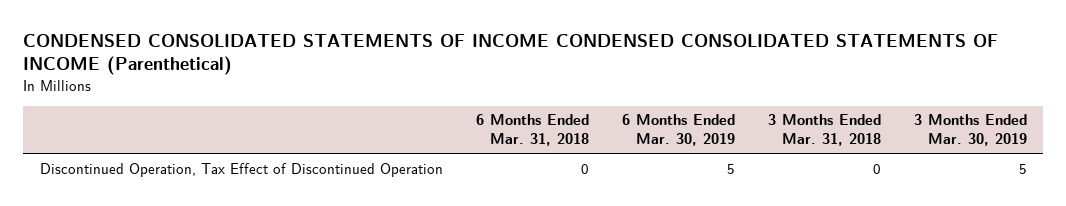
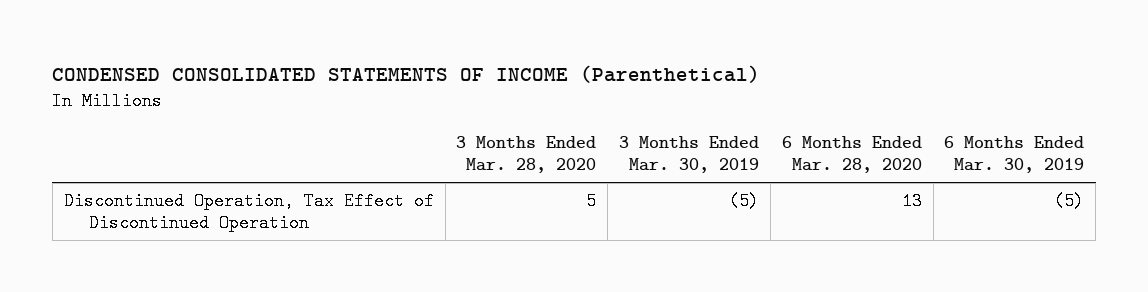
[23,33,999,76] CONDENSED CONSOLIDATED STATEMENTS OF INCOME CONDENSED CONSOLIDATED STATEMENTS OF INCOME (Parenthetical) -> [52,65,761,84] CONDENSED CONSOLIDATED STATEMENTS OF INCOME (Parenthetical)
[475,114,589,147] 6 Months Ended Mar. 31, 2018 -> none
[767,114,881,147] 3 Months Ended Mar. 31, 2018 -> none
none -> [456,136,597,174] 3 Months Ended Mar. 28, 2020
none -> [781,136,922,174] 6 Months Ended Mar. 28, 2020
[726,163,735,174] 5 -> [1054,192,1085,211] (5)
[1018,163,1027,174] 5 -> [729,192,760,211] (5)

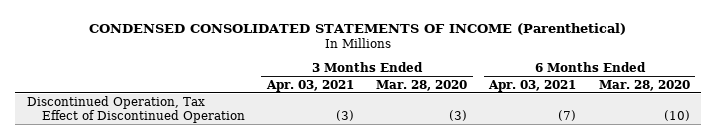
[619,136,760,174] 3 Months Ended Mar. 30, 2019 -> none
[944,136,1085,174] 6 Months Ended Mar. 30, 2019 -> none
none -> [265,79,354,92] Apr. 03, 2021
none -> [488,79,577,92] Apr. 03, 2021
[586,192,597,211] 5 -> [449,109,468,121] (3)
[901,192,922,211] 13 -> [663,109,690,121] (10)

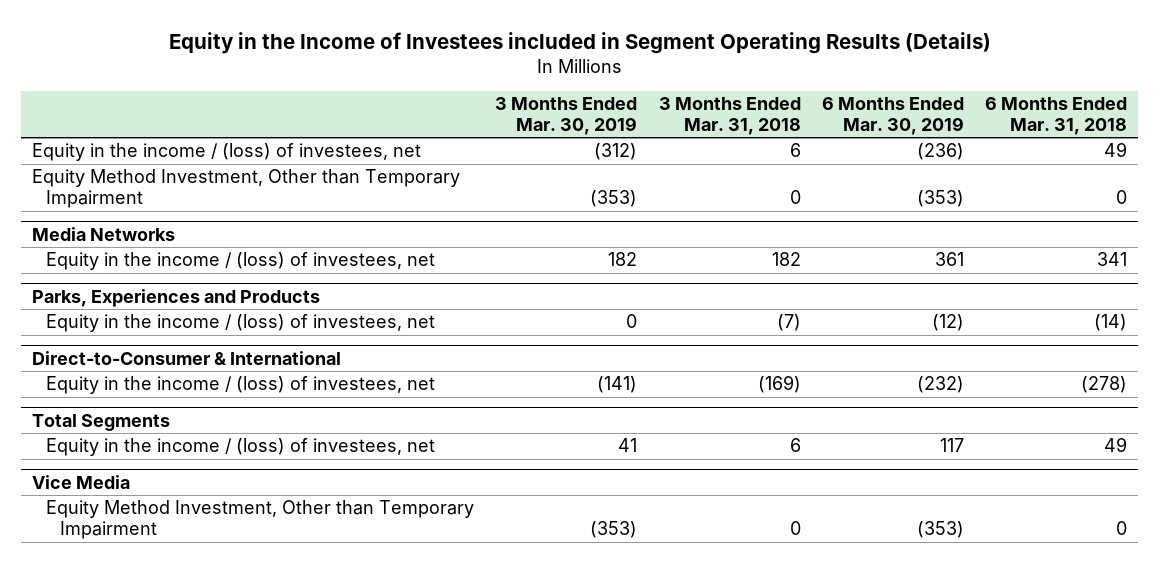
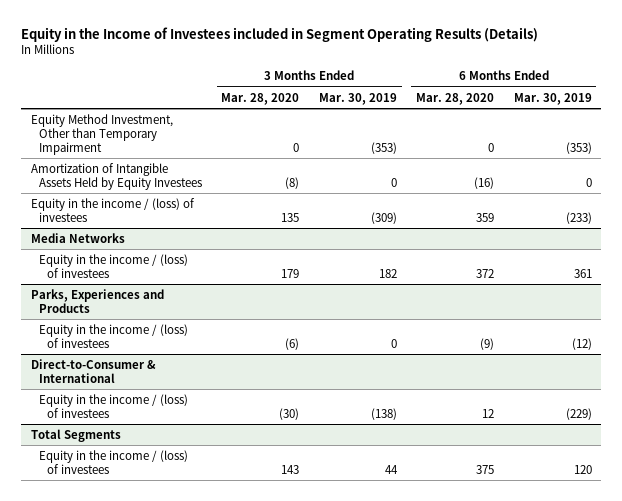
[658,97,801,135] 3 Months Ended Mar. 31, 2018 -> none
[985,97,1128,135] 6 Months Ended Mar. 31, 2018 -> none
none -> [221,92,300,105] Mar. 28, 2020
none -> [416,92,495,105] Mar. 28, 2020
[31,143,421,162] Equity in the income / (loss) of investees, net -> none
none -> [30,162,203,190] Amortization of Intangible Assets Held by Equity Investees
none -> [30,197,195,222] Equity in the income / (loss) of investees
[46,252,436,271] Equity in the income / (loss) of investees, net -> [39,253,189,278] Equity in the income / (loss) of investees
[46,314,436,333] Equity in the income / (loss) of investees, net -> [39,323,189,348] Equity in the income / (loss) of investees
[46,376,436,395] Equity in the income / (loss) of investees, net -> [39,393,189,418] Equity in the income / (loss) of investees
[597,376,638,394] (141) -> [370,407,397,420] (138)
[917,376,965,394] (232) -> [565,407,592,420] (229)
[31,474,130,489] Vice Media -> none
[46,500,475,540] Equity Method Investment, Other than Temporary Impairment -> none
[46,438,436,457] Equity in the income / (loss) of investees, net -> [39,449,189,474] Equity in the income / (loss) of investees
[618,438,638,453] 41 -> [384,464,398,474] 44
[940,438,965,453] 117 -> [573,464,592,474] 120

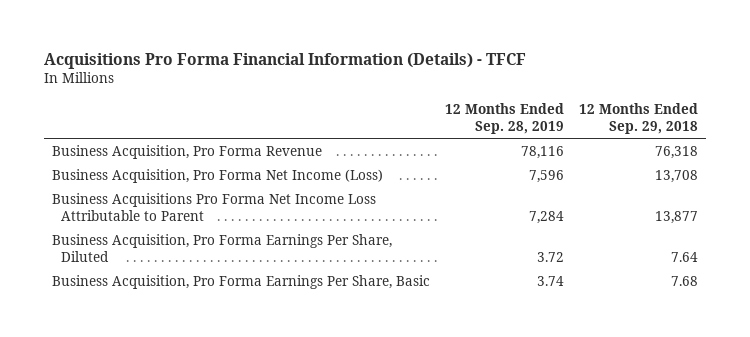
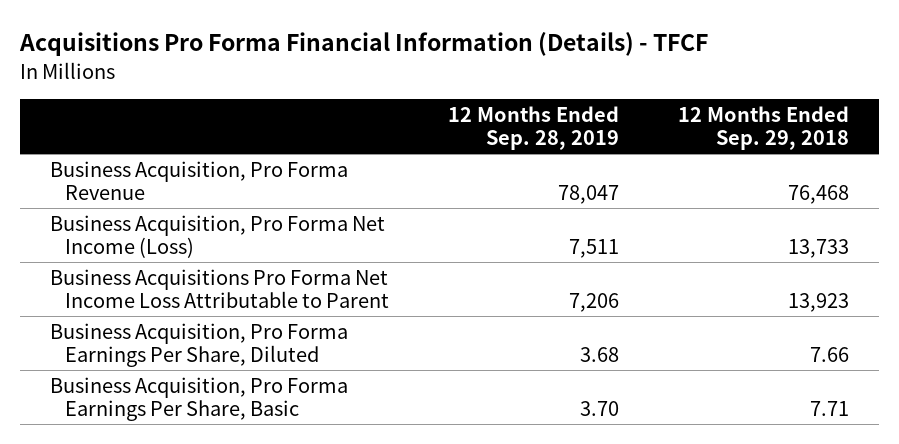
[520,146,564,160] 78,116 -> [558,185,620,205] 78,047
[655,146,699,160] 76,318 -> [788,185,850,205] 76,468
[528,170,564,184] 7,596 -> [569,239,620,259] 7,511
[655,170,699,184] 13,708 -> [788,239,850,259] 13,733
[528,210,564,224] 7,284 -> [569,293,620,313] 7,206
[655,210,699,224] 13,877 -> [788,293,850,313] 13,923
[536,251,564,262] 3.72 -> [580,347,620,363] 3.68
[671,251,699,262] 7.64 -> [810,347,850,363] 7.66
[536,276,564,287] 3.74 -> [580,401,620,417] 3.70
[671,276,699,287] 7.68 -> [810,401,850,417] 7.71

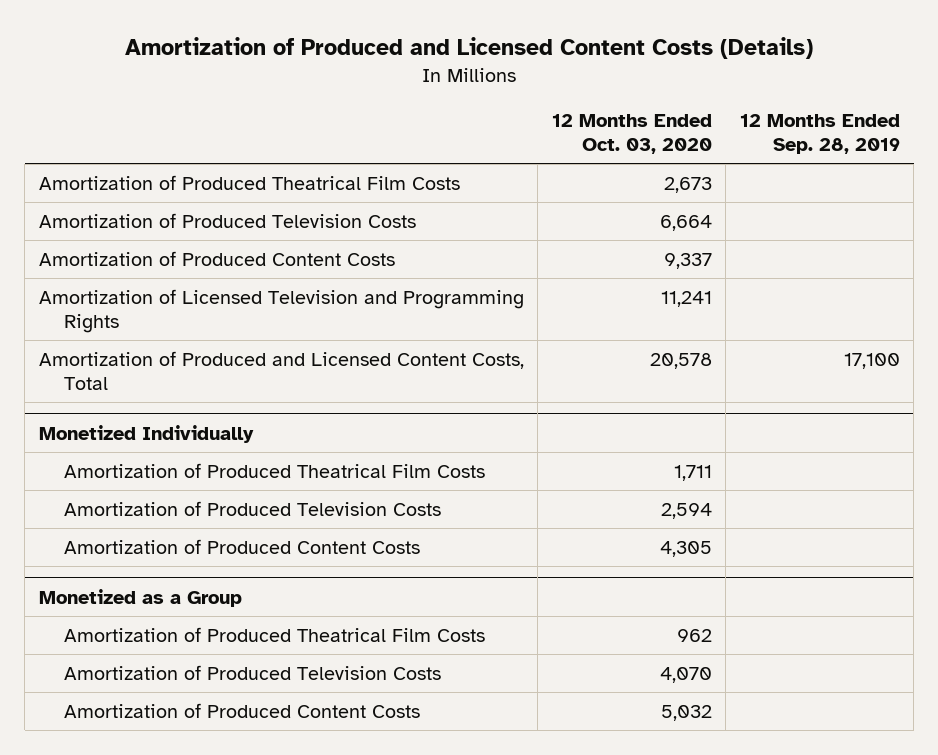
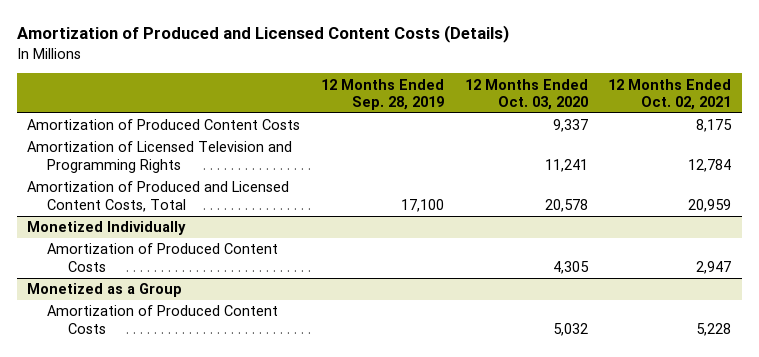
none -> [608,78,732,110] 12 Months Ended Oct. 02, 2021
[38,174,460,190] Amortization of Produced Theatrical Film Costs -> none
[38,212,416,228] Amortization of Produced Television Costs -> none
[63,462,485,478] Amortization of Produced Theatrical Film Costs -> none
[63,500,441,516] Amortization of Produced Television Costs -> none
[63,626,485,642] Amortization of Produced Theatrical Film Costs -> none
[63,664,441,680] Amortization of Produced Television Costs -> none

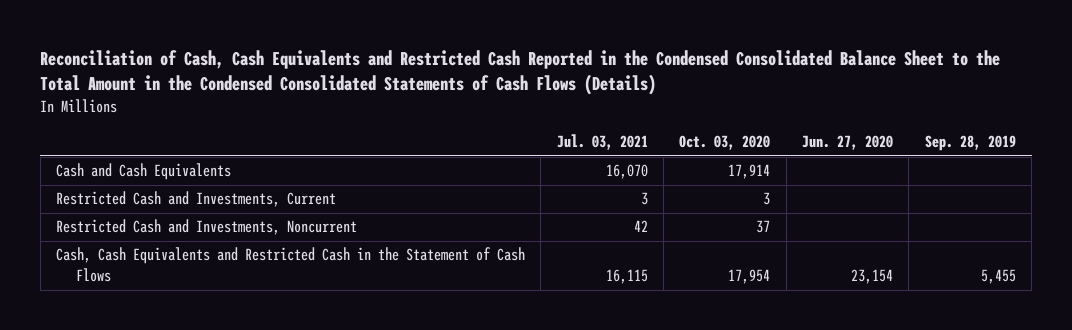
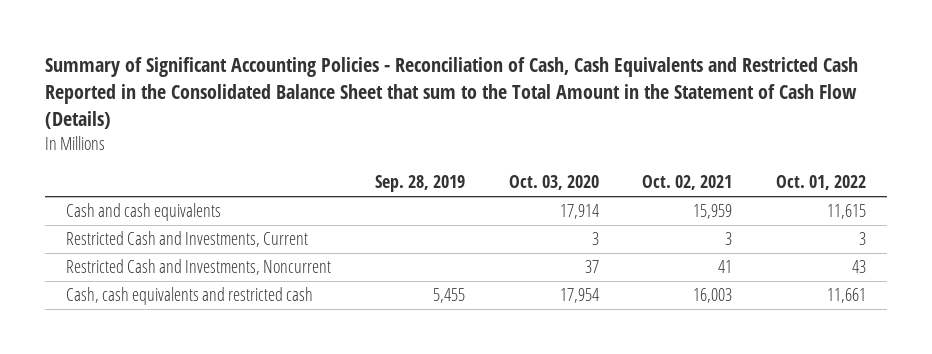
[40,50,1001,96] Reconciliation of Cash, Cash Equivalents and Restricted Cash Reported in the Condensed Consolidated Balance Sheet to the Total Amount in the Condensed Consolidated Statements of Cash Flows (Details) -> [44,56,858,130] Summary of Significant Accounting Policies - Reconciliation of Cash, Cash Equivalents and Restricted Cash Reported in the Consolidated Balance Sheet that sum to the Total Amount in the Statement of Cash Flow (Details)
[556,134,648,151] Jul. 03, 2021 -> none
[802,135,894,151] Jun. 27, 2020 -> none
none -> [642,175,733,191] Oct. 02, 2021
none -> [775,175,866,191] Oct. 01, 2022
[56,163,232,181] Cash and Cash Equivalents -> [66,203,222,222] Cash and cash equivalents
[56,247,526,283] Cash, Cash Equivalents and Restricted Cash in the Statement of Cash Flows -> [66,287,314,306] Cash, cash equivalents and restricted cash

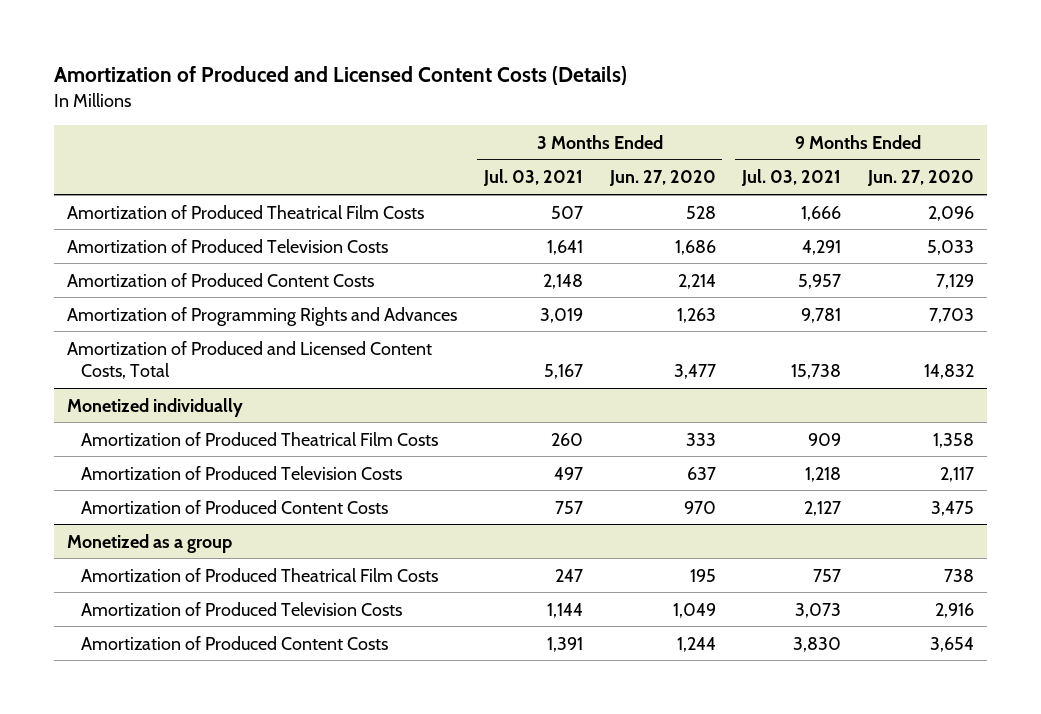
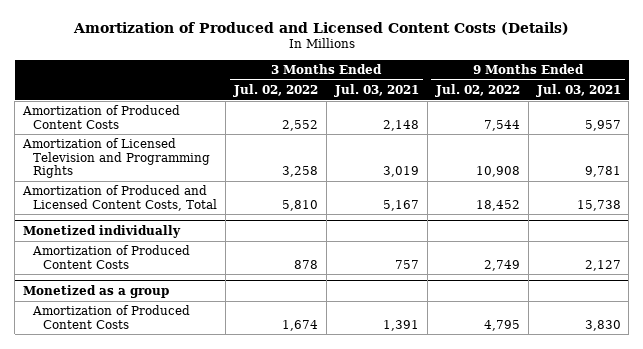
[608,170,716,187] Jun. 27, 2020 -> none
[866,170,974,187] Jun. 27, 2020 -> none
none -> [233,83,319,97] Jul. 02, 2022
none -> [434,83,520,97] Jul. 02, 2022
[67,204,425,219] Amortization of Produced Theatrical Film Costs -> none
[67,238,389,253] Amortization of Produced Television Costs -> none
[67,306,458,326] Amortization of Programming Rights and Advances -> [21,138,211,179] Amortization of Licensed Television and Programming Rights
[80,431,438,446] Amortization of Produced Theatrical Film Costs -> none
[80,465,402,480] Amortization of Produced Television Costs -> none
[80,567,438,582] Amortization of Produced Theatrical Film Costs -> none
[80,601,402,616] Amortization of Produced Television Costs -> none

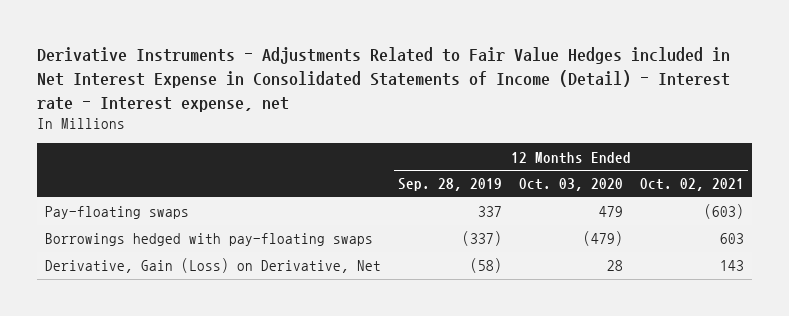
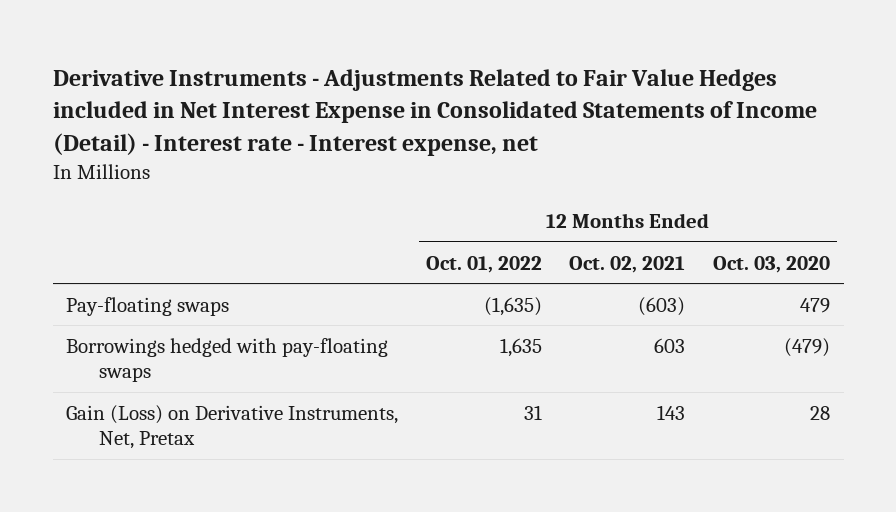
[398,178,503,192] Sep. 28, 2019 -> none
none -> [425,255,542,273] Oct. 01, 2022
[45,258,382,274] Derivative, Gain (Loss) on Derivative, Net -> [66,404,399,450] Gain (Loss) on Derivative Instruments, Net, Pretax

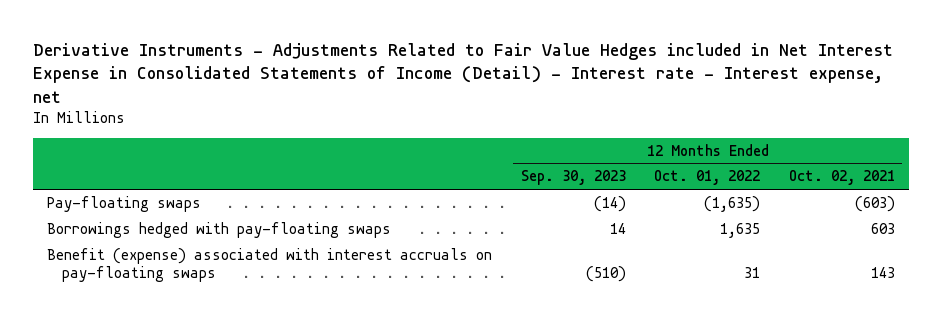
[712,255,830,273] Oct. 03, 2020 -> none
none -> [520,170,626,186] Sep. 30, 2023
[66,404,399,450] Gain (Loss) on Derivative Instruments, Net, Pretax -> [46,247,492,282] Benefit (expense) associated with interest accruals on pay-floating swaps

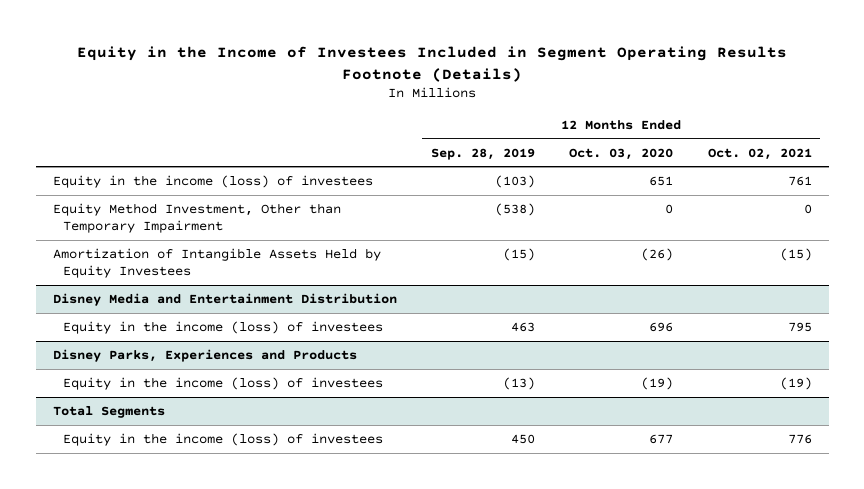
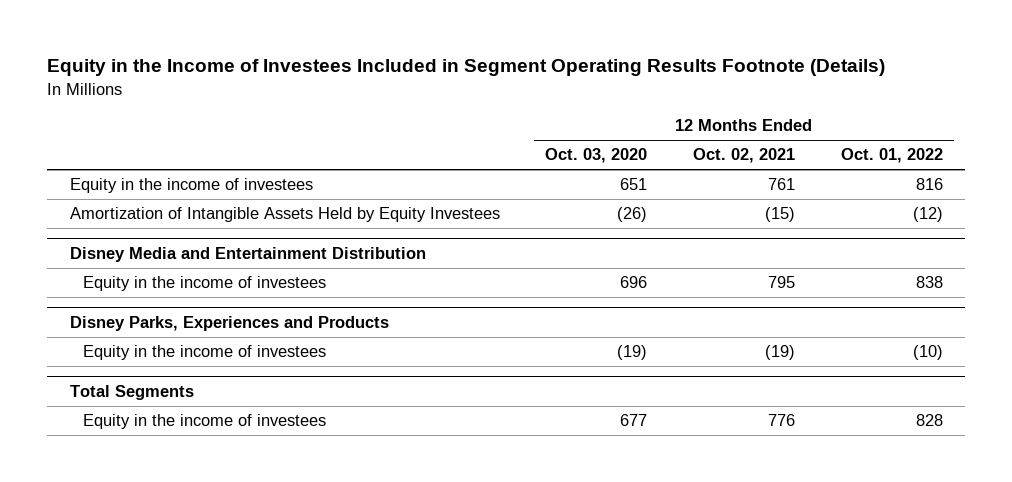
[431,147,536,160] Sep. 28, 2019 -> none
none -> [840,148,943,164] Oct. 01, 2022
[52,202,341,233] Equity Method Investment, Other than Temporary Impairment -> none
[52,174,373,188] Equity in the income (loss) of investees -> [69,178,313,194] Equity in the income of investees
[63,320,384,334] Equity in the income (loss) of investees -> [83,276,327,292] Equity in the income of investees
[63,376,384,390] Equity in the income (loss) of investees -> [83,345,327,361] Equity in the income of investees
[63,432,384,446] Equity in the income (loss) of investees -> [83,414,327,430] Equity in the income of investees

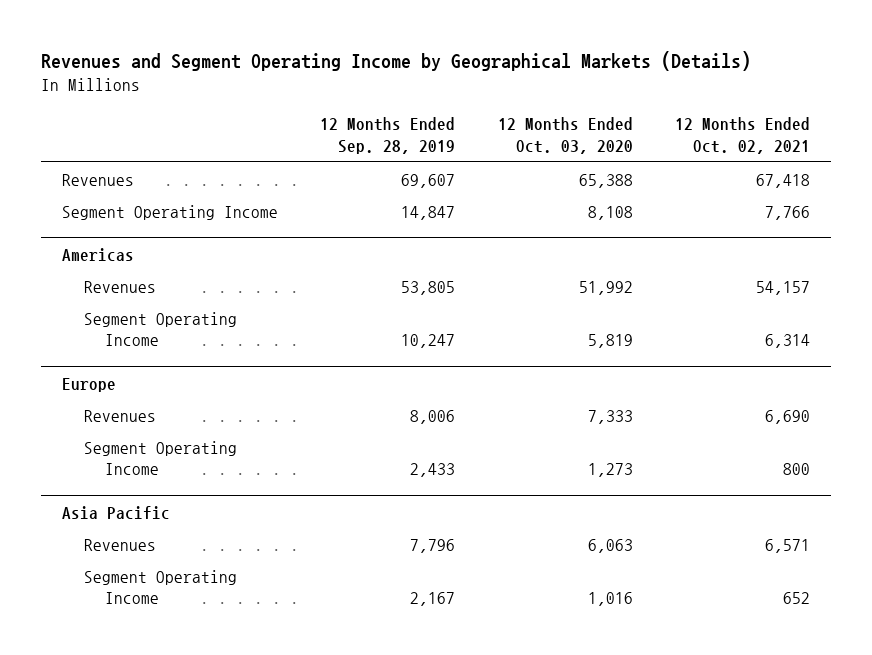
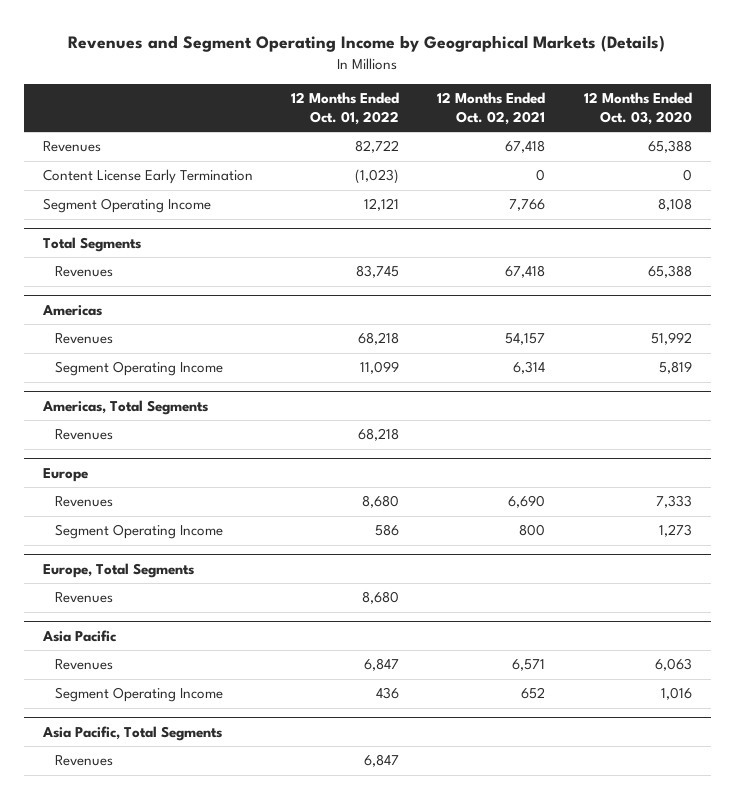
[320,117,456,154] 12 Months Ended Sep. 28, 2019 -> none
none -> [291,92,400,126] 12 Months Ended Oct. 01, 2022
none -> [43,169,254,185] Content License Early Termination
none -> [43,236,142,252] Total Segments
none -> [55,266,114,278] Revenues
none -> [42,399,209,415] Americas, Total Segments
none -> [55,429,114,441] Revenues
none -> [43,562,195,578] Europe, Total Segments
none -> [55,592,114,604] Revenues
none -> [42,725,223,741] Asia Pacific, Total Segments
none -> [55,755,114,767] Revenues

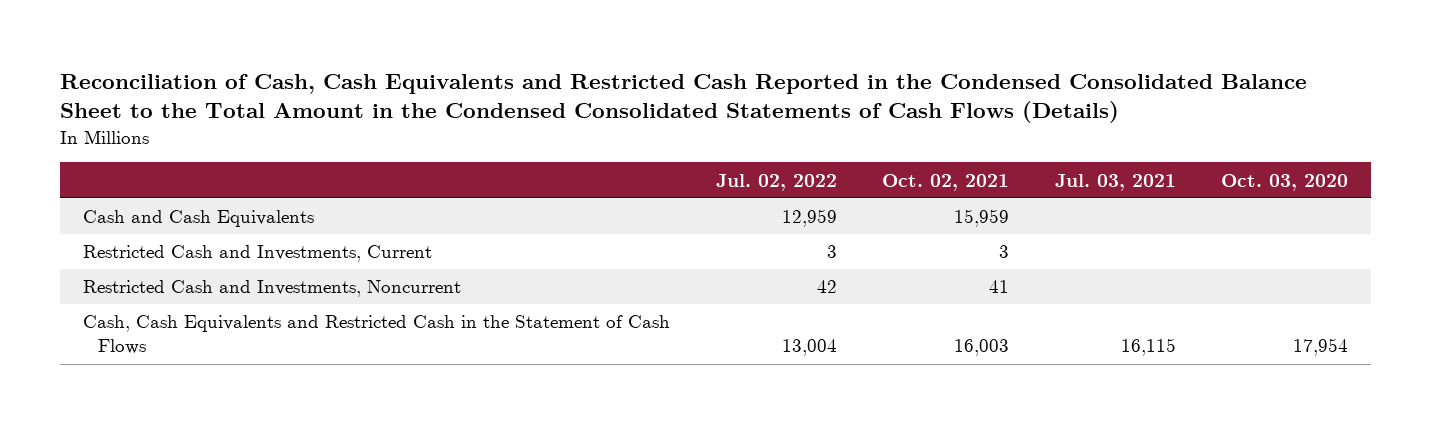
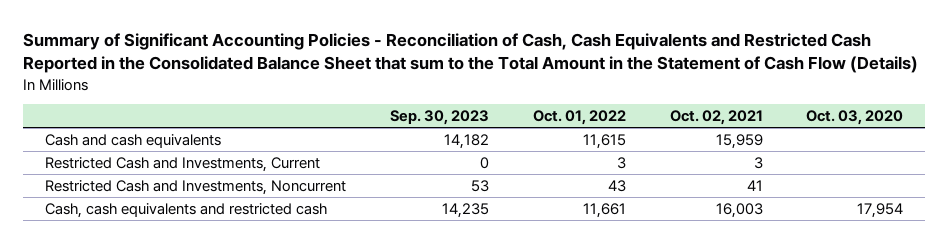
[60,74,1308,124] Reconciliation of Cash, Cash Equivalents and Restricted Cash Reported in the Condensed Consolidated Balance Sheet to the Total Amount in the Condensed Consolidated Statements of Cash Flows (Details) -> [23,33,919,74] Summary of Significant Accounting Policies - Reconciliation of Cash, Cash Equivalents and Restricted Cash Reported in the Consolidated Balance Sheet that sum to the Total Amount in the Statement of Cash Flow (Details)
[715,173,837,191] Jul. 02, 2022 -> none
[1054,173,1176,191] Jul. 03, 2021 -> none
none -> [389,110,489,126] Sep. 30, 2023
none -> [532,110,626,126] Oct. 01, 2022
[82,210,314,228] Cash and Cash Equivalents -> [44,133,221,148] Cash and cash equivalents
[82,315,670,355] Cash, Cash Equivalents and Restricted Cash in the Statement of Cash Flows -> [44,202,327,218] Cash, cash equivalents and restricted cash

